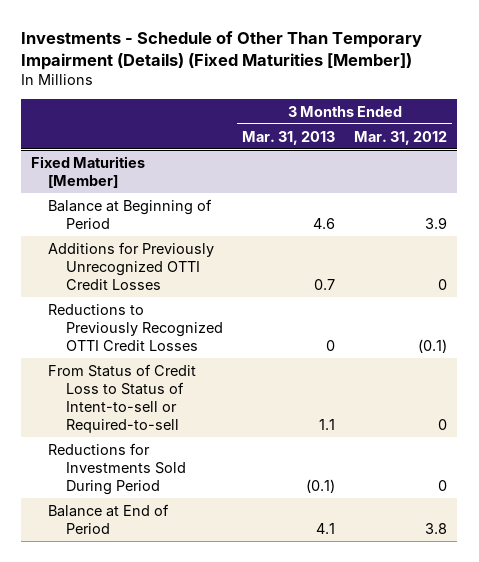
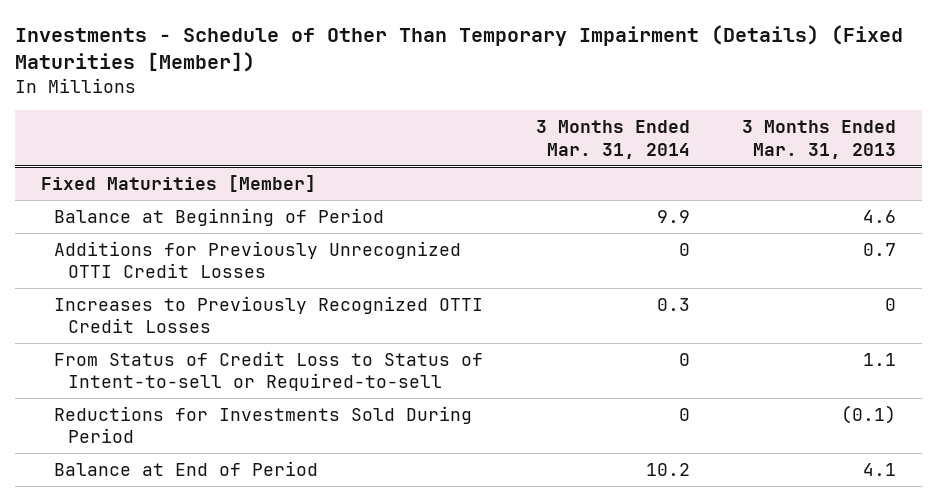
[354,130,448,145] Mar. 31, 2012 -> none
none -> [535,119,690,159] 3 Months Ended Mar. 31, 2014
[48,303,223,351] Reductions to Previously Recognized OTTI Credit Losses -> [54,295,484,334] Increases to Previously Recognized OTTI Credit Losses

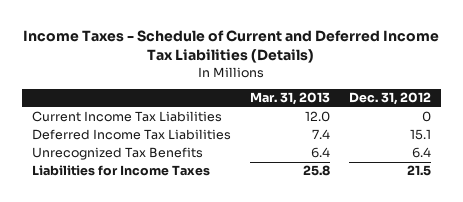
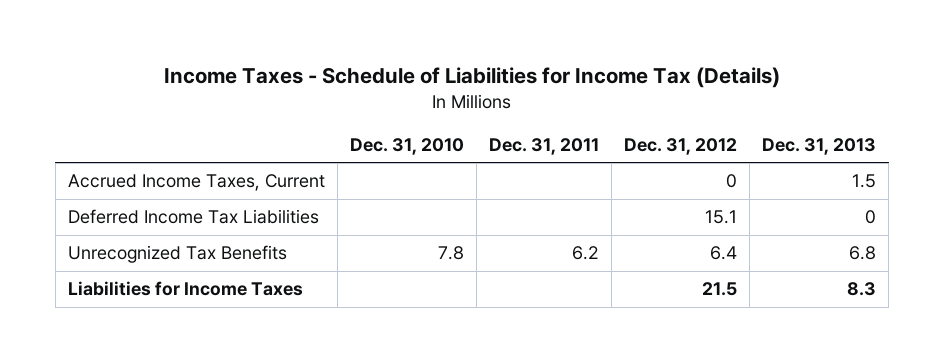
[23,30,440,64] Income Taxes - Schedule of Current and Deferred Income Tax Liabilities (Details) -> [163,67,780,89] Income Taxes - Schedule of Liabilities for Income Tax (Details)
[249,92,330,106] Mar. 31, 2013 -> none
none -> [349,137,464,155] Dec. 31, 2010
none -> [488,137,599,155] Dec. 31, 2011
none -> [762,137,877,155] Dec. 31, 2013
[31,111,222,123] Current Income Tax Liabilities -> [67,174,325,192] Accrued Income Taxes, Current

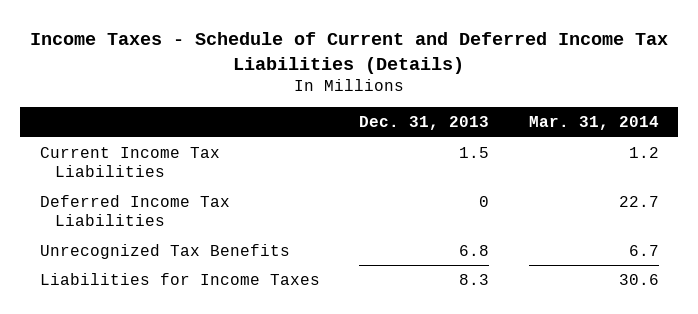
[163,67,780,89] Income Taxes - Schedule of Liabilities for Income Tax (Details) -> [30,31,669,74] Income Taxes - Schedule of Current and Deferred Income Tax Liabilities (Details)
[349,137,464,155] Dec. 31, 2010 -> none
[488,137,599,155] Dec. 31, 2011 -> none
[624,137,738,155] Dec. 31, 2012 -> none
none -> [528,116,659,131] Mar. 31, 2014
[67,174,325,192] Accrued Income Taxes, Current -> [39,146,220,178] Current Income Tax Liabilities

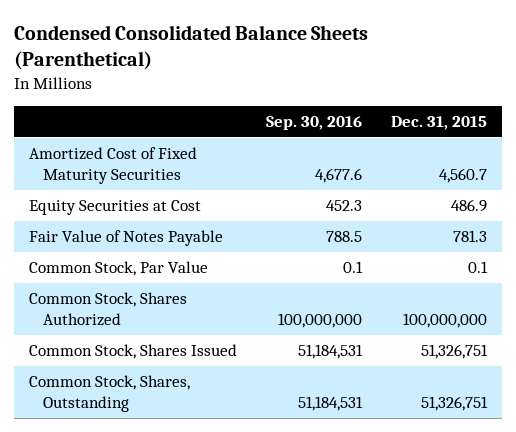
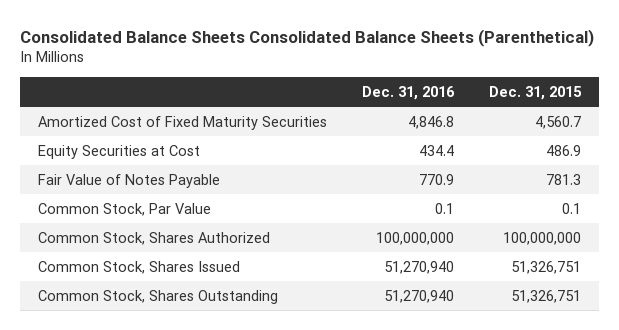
[14,25,369,71] Condensed Consolidated Balance Sheets (Parenthetical) -> [20,28,595,47] Consolidated Balance Sheets Consolidated Balance Sheets (Parenthetical)
[265,115,362,130] Sep. 30, 2016 -> none
none -> [361,85,455,100] Dec. 31, 2016
[28,375,190,412] Common Stock, Shares, Outstanding -> [37,289,278,304] Common Stock, Shares Outstanding

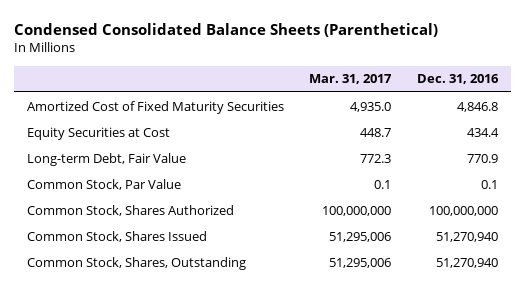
[20,28,595,47] Consolidated Balance Sheets Consolidated Balance Sheets (Parenthetical) -> [14,22,439,37] Condensed Consolidated Balance Sheets (Parenthetical)
[489,85,583,100] Dec. 31, 2015 -> none
none -> [309,74,393,85] Mar. 31, 2017
[37,173,220,188] Fair Value of Notes Payable -> [26,152,186,166] Long-term Debt, Fair Value
[37,289,278,304] Common Stock, Shares Outstanding -> [26,256,246,270] Common Stock, Shares, Outstanding

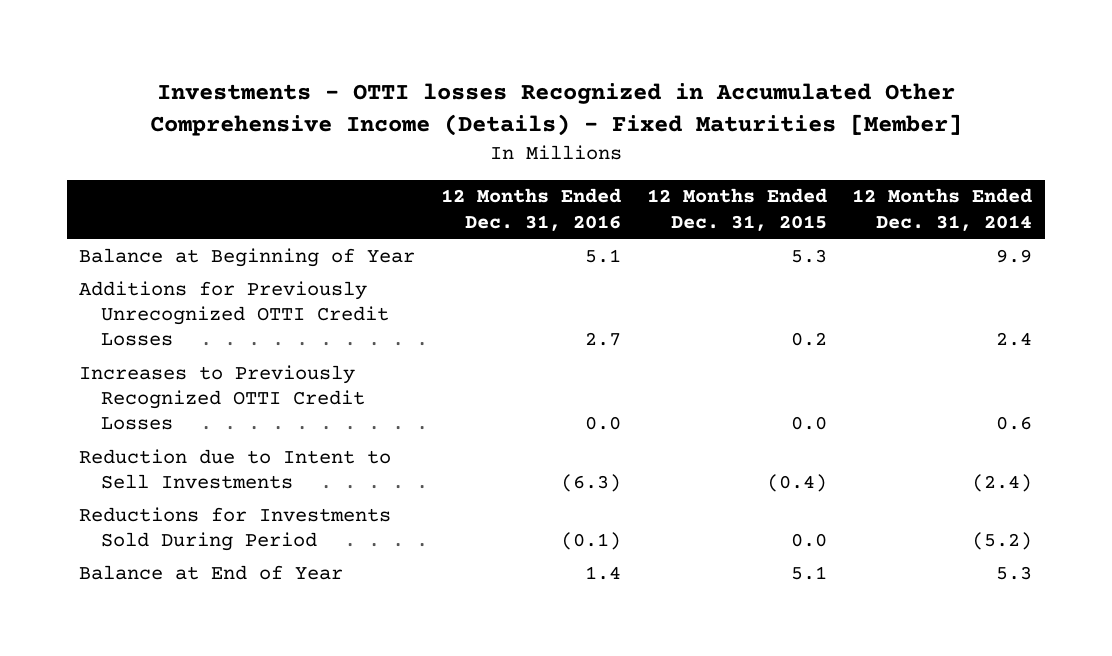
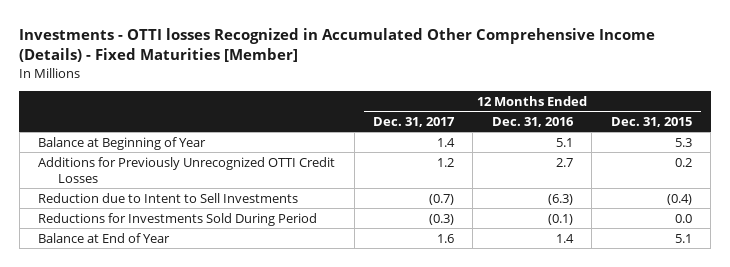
[852,188,1033,231] 12 Months Ended Dec. 31, 2014 -> none
none -> [373,116,456,127] Dec. 31, 2017
[79,364,366,431] Increases to Previously Recognized OTTI Credit Losses -> none

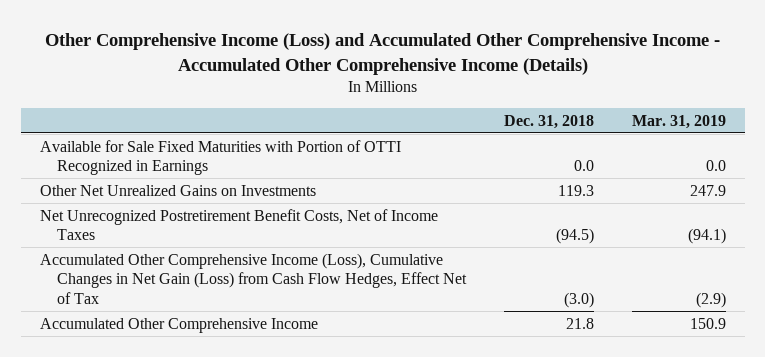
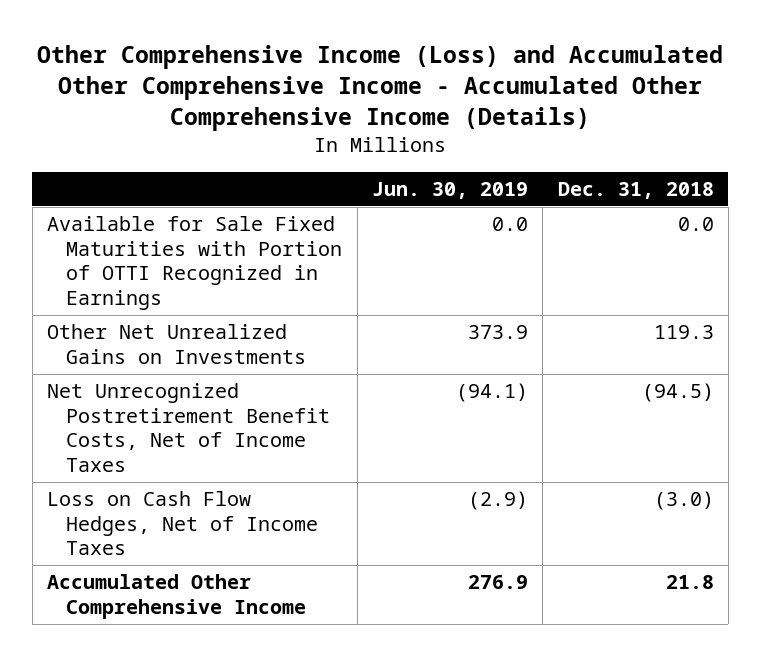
[631,114,726,129] Mar. 31, 2019 -> none
none -> [371,181,528,199] Jun. 30, 2019
[39,252,467,304] Accumulated Other Comprehensive Income (Loss), Cumulative Changes in Net Gain (Loss) from Cash Flow Hedges, Effect Net of Tax -> [47,491,319,556] Loss on Cash Flow Hedges, Net of Income Taxes

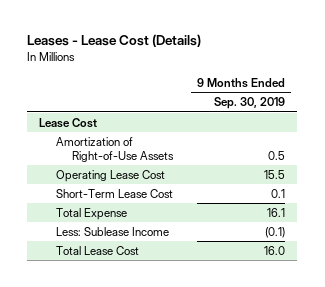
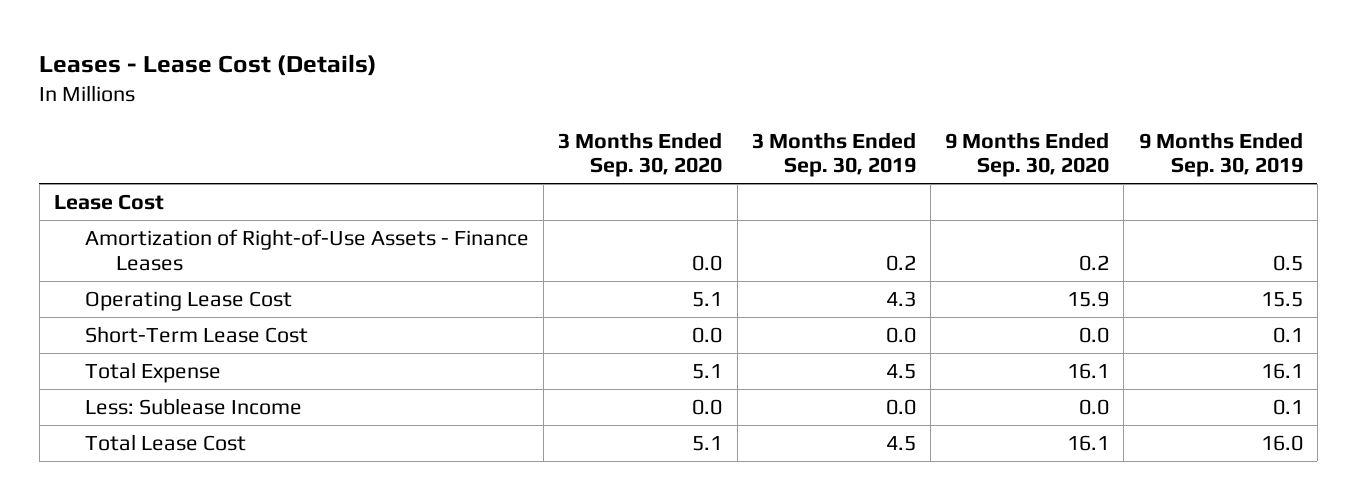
none -> [558,131,723,178] 3 Months Ended Sep. 30, 2020
none -> [751,131,916,178] 3 Months Ended Sep. 30, 2019
none -> [945,131,1110,178] 9 Months Ended Sep. 30, 2020
[55,136,175,162] Amortization of Right-of-Use Assets -> [85,229,530,271] Amortization of Right-of-Use Assets - Finance Leases
[265,226,286,238] (0.1) -> [1272,399,1303,416] 0.1

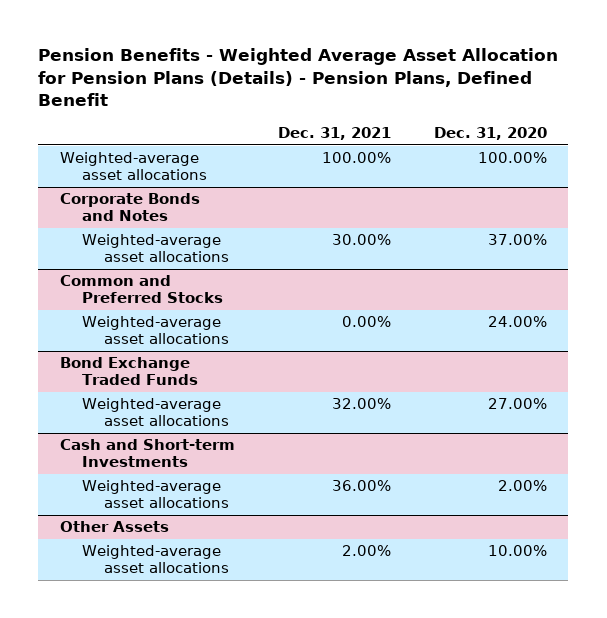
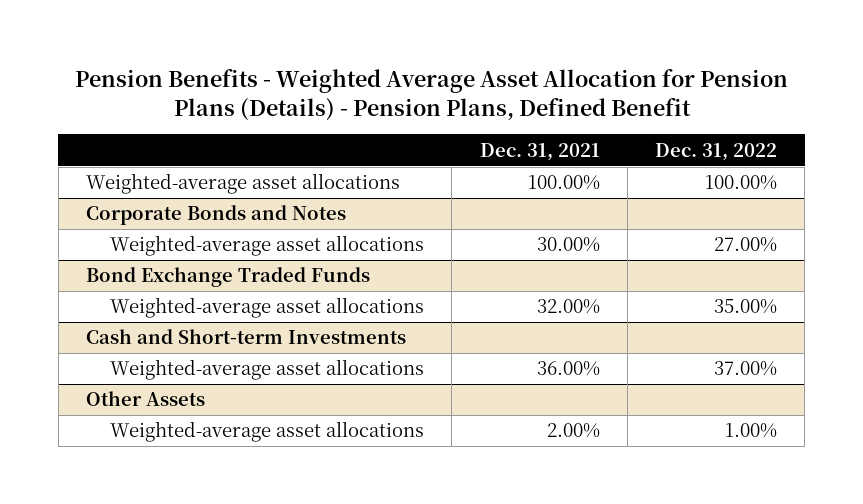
[433,127,547,141] Dec. 31, 2020 -> none
none -> [655,142,778,161] Dec. 31, 2022
[59,275,223,304] Common and Preferred Stocks -> none
[81,316,229,345] Weighted-average asset allocations -> none

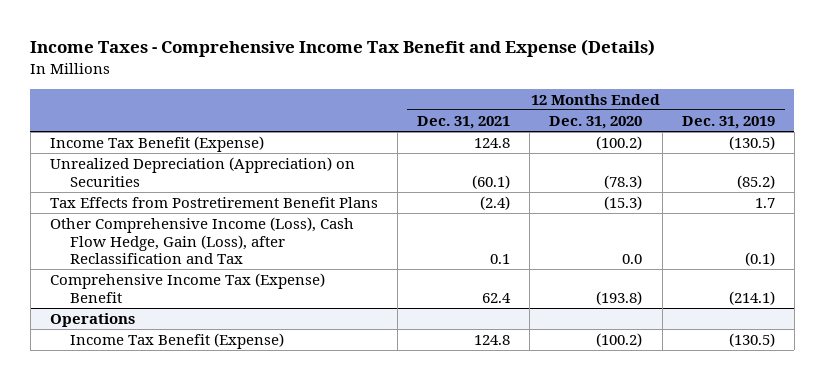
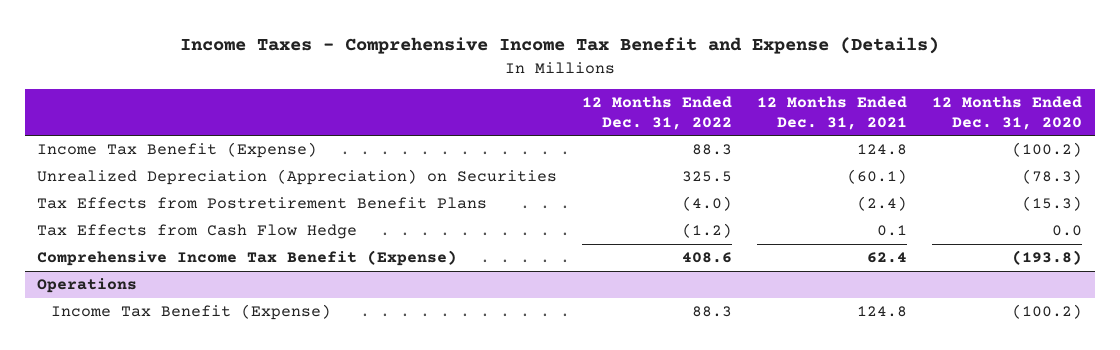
[681,115,775,129] Dec. 31, 2019 -> none
none -> [582,96,733,130] 12 Months Ended Dec. 31, 2022
[49,217,354,265] Other Comprehensive Income (Loss), Cash Flow Hedge, Gain (Loss), after Reclassification and Tax -> none
none -> [37,224,358,240] Tax Effects from Cash Flow Hedge
[49,273,325,303] Comprehensive Income Tax (Expense) Benefit -> [37,250,458,267] Comprehensive Income Tax Benefit (Expense)

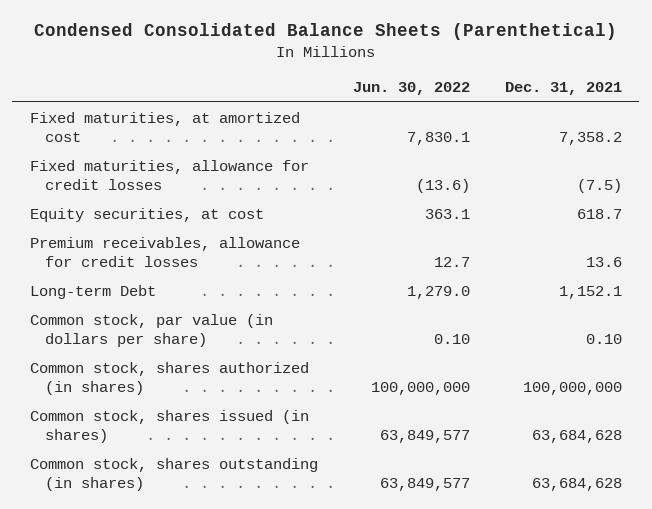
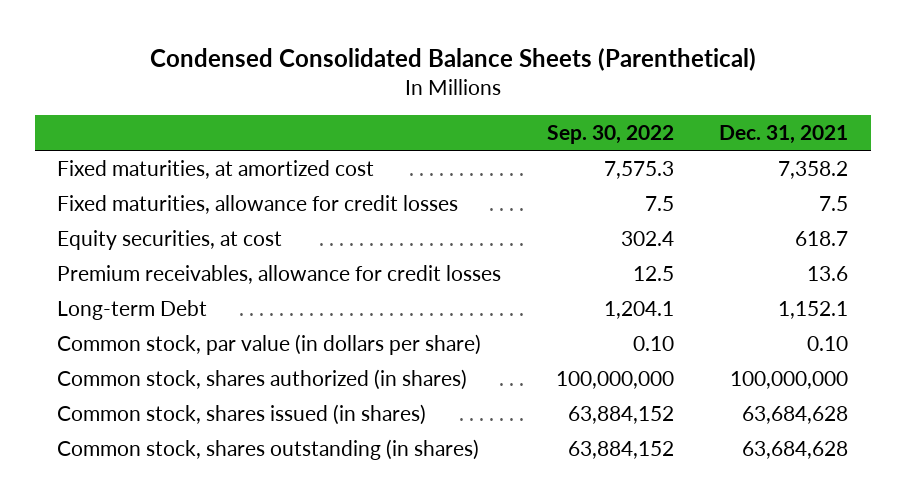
[352,82,470,96] Jun. 30, 2022 -> none
none -> [546,125,674,145] Sep. 30, 2022
[576,178,622,193] (7.5) -> [819,195,849,211] 7.5

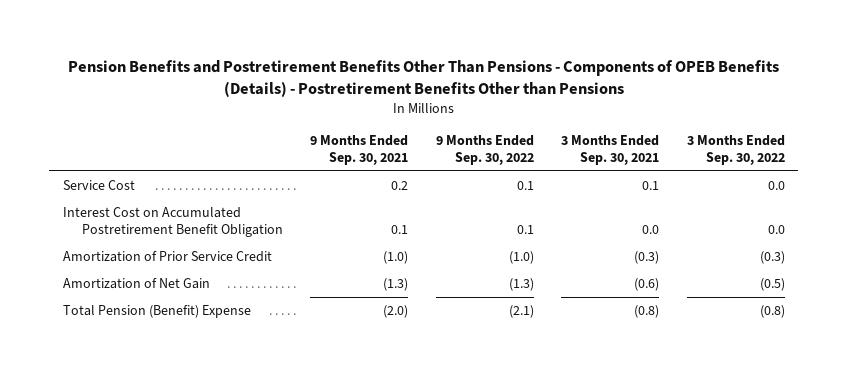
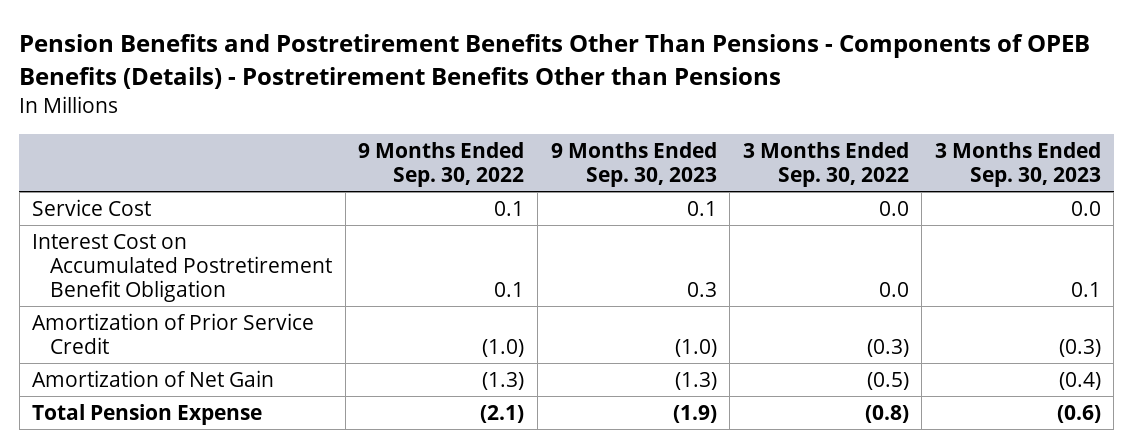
[310,135,409,165] 9 Months Ended Sep. 30, 2021 -> none
[561,135,660,165] 3 Months Ended Sep. 30, 2021 -> none
none -> [550,141,717,187] 9 Months Ended Sep. 30, 2023
none -> [934,141,1101,187] 3 Months Ended Sep. 30, 2023
[63,305,252,319] Total Pension (Benefit) Expense -> [32,404,263,426] Total Pension Expense

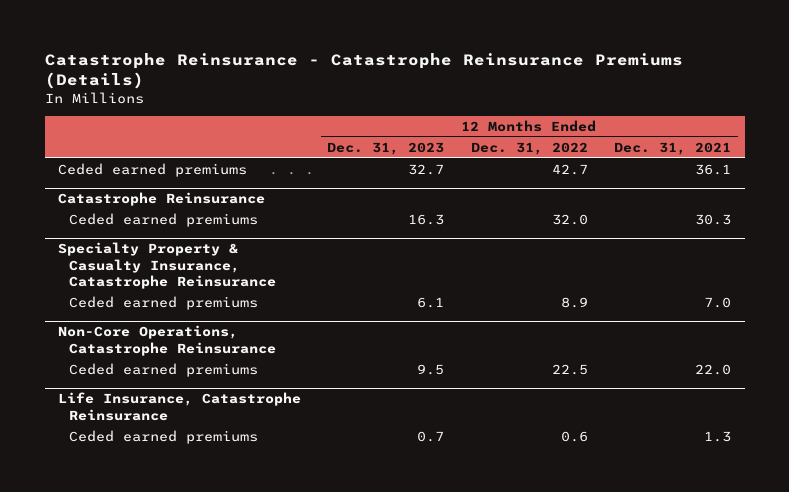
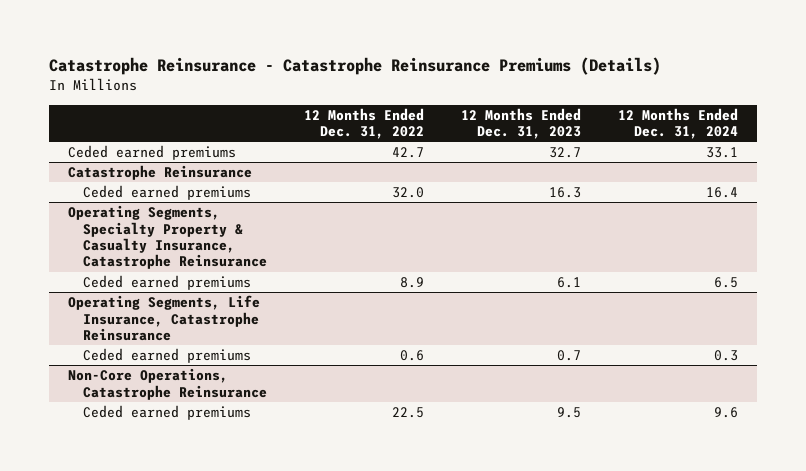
[614,142,732,156] Dec. 31, 2021 -> none
none -> [618,107,739,140] 12 Months Ended Dec. 31, 2024
[57,242,277,290] Specialty Property & Casualty Insurance, Catastrophe Reinsurance -> [67,205,268,270] Operating Segments, Specialty Property & Casualty Insurance, Catastrophe Reinsurance
none -> [67,295,260,341] Operating Segments, Life Insurance, Catastrophe Reinsurance
none -> [83,348,252,364] Ceded earned premiums
[57,392,301,421] Life Insurance, Catastrophe Reinsurance -> none
[69,430,259,445] Ceded earned premiums -> none

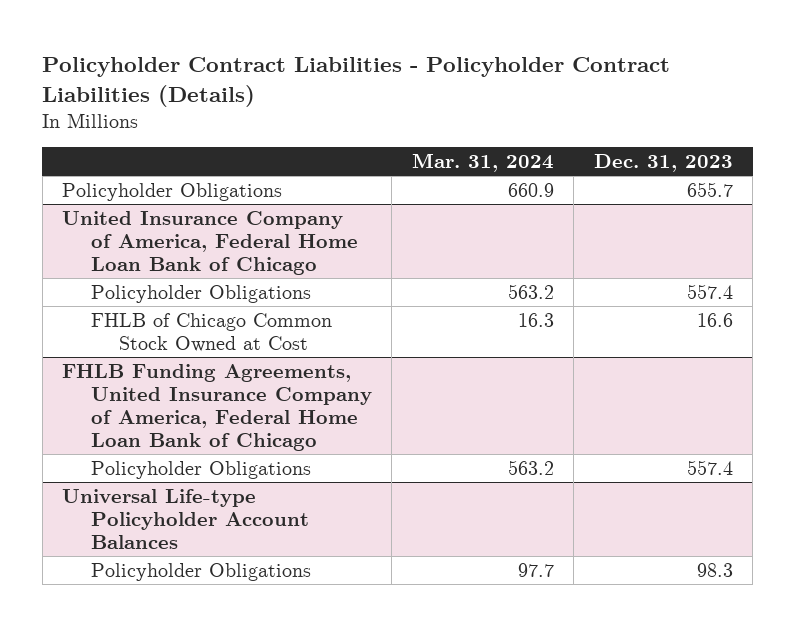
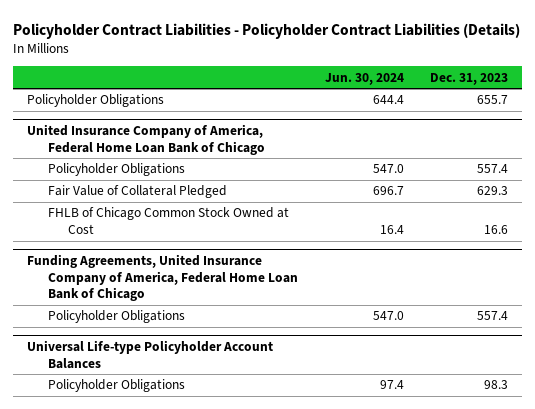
[411,152,554,172] Mar. 31, 2024 -> none
none -> [324,72,404,85] Jun. 30, 2024
none -> [47,185,227,199] Fair Value of Collateral Pledged
[62,363,372,451] FHLB Funding Agreements, United Insurance Company of America, Federal Home Loan Bank of Chicago -> [26,253,298,302] Funding Agreements, United Insurance Company of America, Federal Home Loan Bank of Chicago

